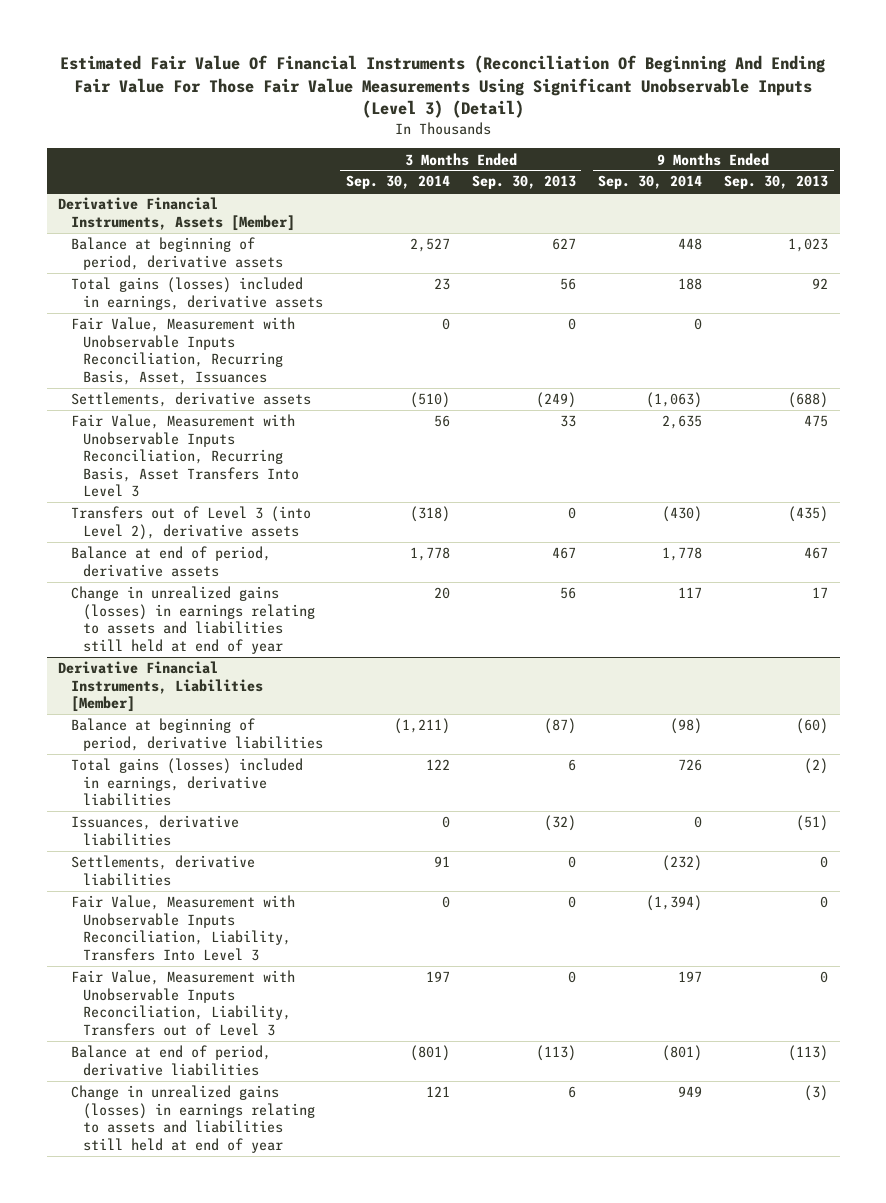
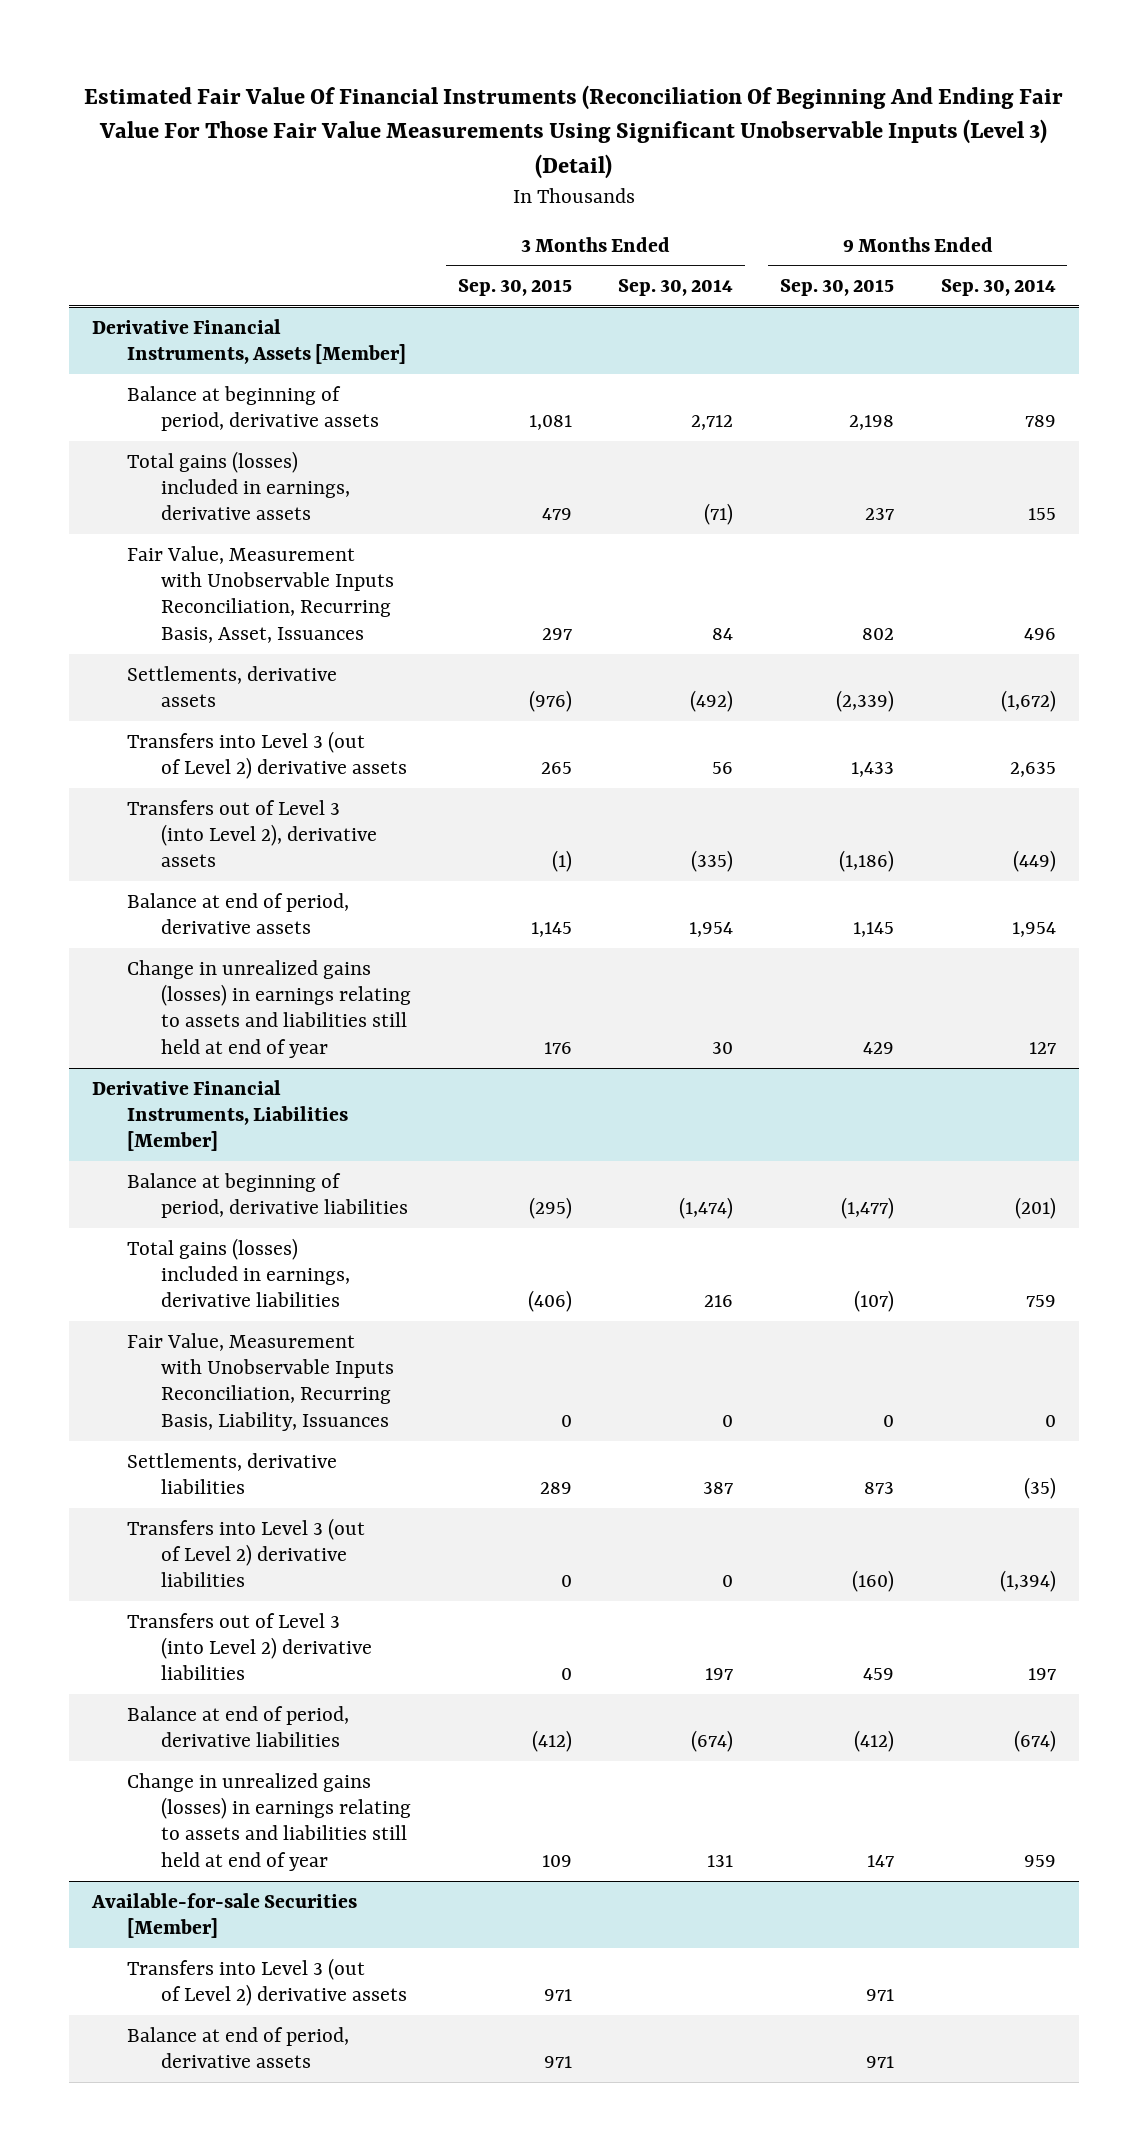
[471,175,576,190] Sep. 30, 2013 -> none
[724,175,829,190] Sep. 30, 2013 -> none
none -> [457,279,572,297] Sep. 30, 2015
none -> [779,279,894,297] Sep. 30, 2015
[409,238,450,253] 2,527 -> [691,414,734,430] 2,712
[678,238,703,251] 448 -> [1024,414,1056,427] 789
[433,278,450,291] 23 -> [704,503,734,526] (71)
[678,278,703,291] 188 -> [1027,508,1056,521] 155
[441,318,450,331] 0 -> [712,627,734,640] 84
[694,318,703,331] 0 -> [1023,627,1056,640] 496
[409,392,450,409] (510) -> [690,689,734,712] (492)
[646,392,703,409] (1,063) -> [1000,689,1056,712] (1,672)
[70,414,300,498] Fair Value, Measurement with Unobservable Inputs Reconciliation, Recurring Basis, Asset Transfers Into Level 3 -> [126,730,408,779] Transfers into Level 3 (out of Level 2) derivative assets
[409,506,450,523] (318) -> [691,850,734,873] (335)
[662,506,703,523] (430) -> [1012,850,1056,873] (449)
[409,547,450,562] 1,778 -> [689,921,734,937] 1,954
[662,547,703,562] 1,778 -> [1011,921,1056,937] 1,954
[433,587,450,600] 20 -> [712,1041,734,1054] 30
[678,587,703,599] 117 -> [1028,1041,1056,1054] 127
[393,718,450,735] (1,211) -> [679,1196,734,1219] (1,474)
[670,718,703,735] (98) -> [1014,1196,1056,1219] (201)
[425,759,450,771] 122 -> [704,1295,734,1308] 216
[678,759,703,772] 726 -> [1025,1295,1056,1308] 759
[70,815,239,846] Issuances, derivative liabilities -> [126,1332,395,1431] Fair Value, Measurement with Unobservable Inputs Reconciliation, Recurring Basis, Liability, Issuances
[433,856,450,868] 91 -> [703,1481,734,1494] 387
[662,855,703,872] (232) -> [1023,1476,1056,1499] (35)
[70,895,295,961] Fair Value, Measurement with Unobservable Inputs Reconciliation, Liability, Transfers Into Level 3 -> [126,1517,365,1588] Transfers into Level 3 (out of Level 2) derivative liabilities
[70,970,295,1036] Fair Value, Measurement with Unobservable Inputs Reconciliation, Liability, Transfers out of Level 3 -> [126,1612,373,1681] Transfers out of Level 3 (into Level 2) derivative liabilities
[409,1045,450,1062] (801) -> [691,1729,734,1752] (674)
[662,1045,703,1062] (801) -> [1013,1729,1056,1752] (674)
[425,1086,450,1098] 121 -> [707,1854,734,1867] 131
[678,1086,703,1098] 949 -> [1023,1854,1056,1867] 959
none -> [91,1892,358,1938] Available-for-sale Securities [Member]
none -> [126,1957,408,2006] Transfers into Level 3 (out of Level 2) derivative assets
none -> [126,2026,349,2068] Balance at end of period, derivative assets

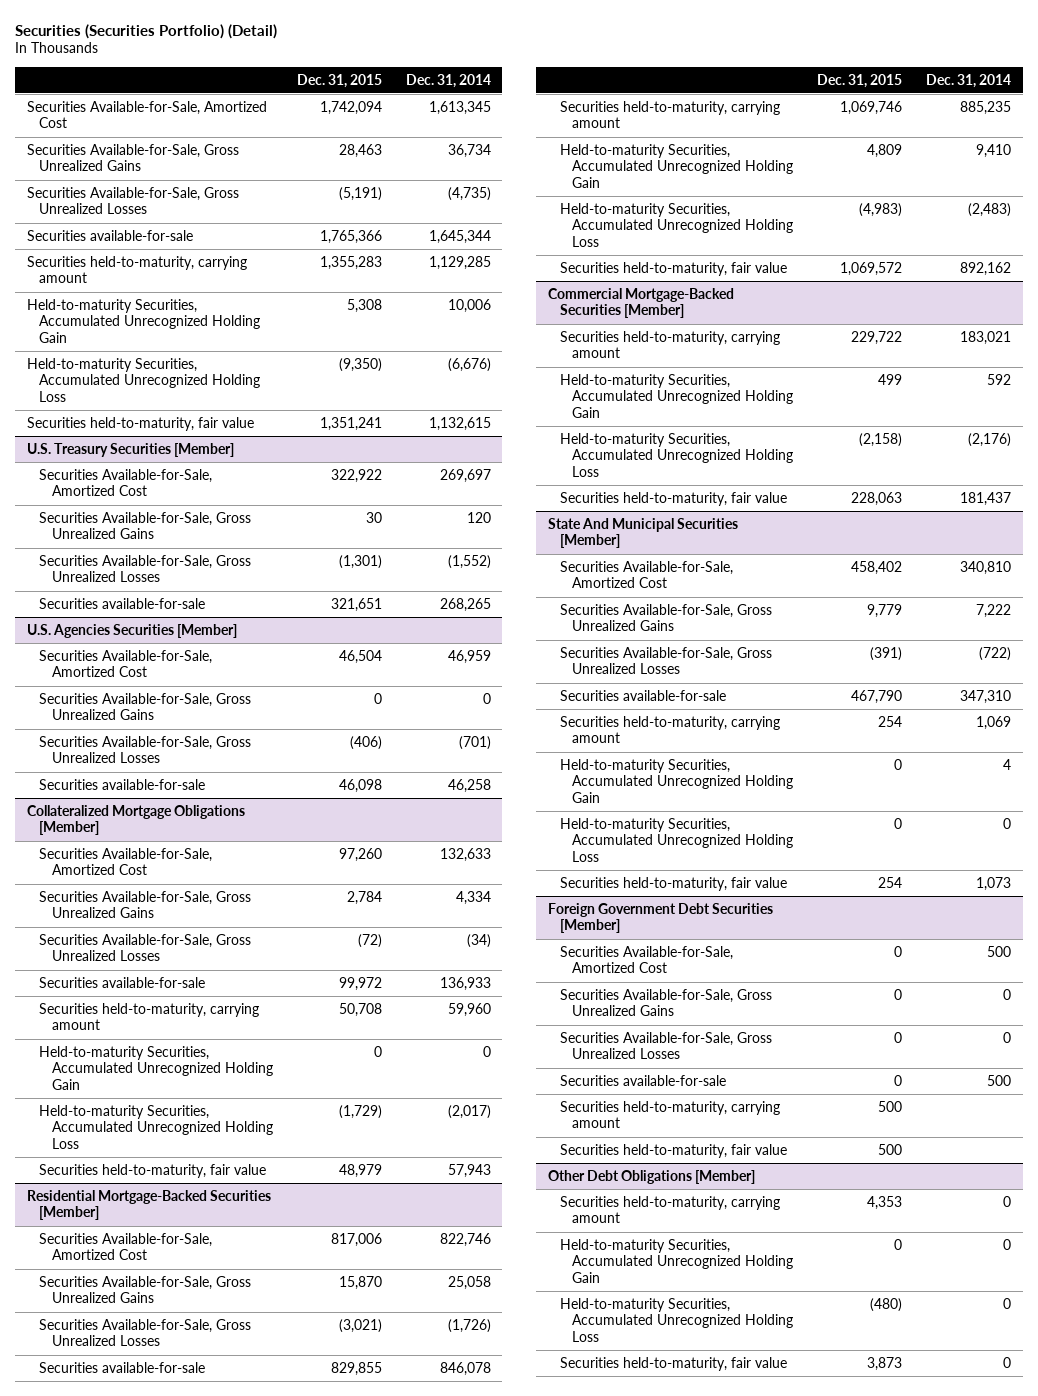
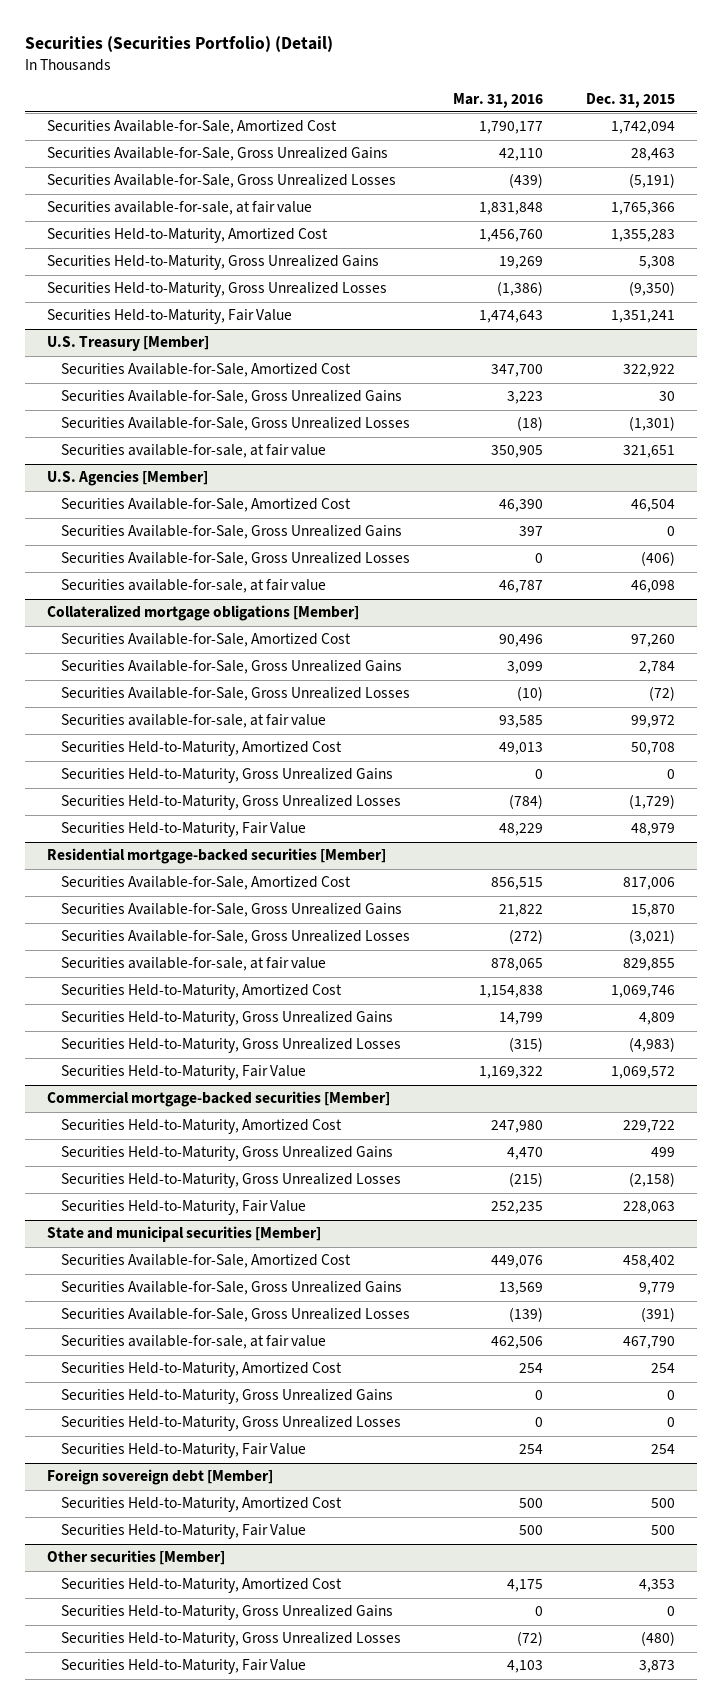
[405,73,491,88] Dec. 31, 2014 -> none
none -> [453,92,544,108] Mar. 31, 2016
[26,229,193,241] Securities available-for-sale -> [46,201,312,216] Securities available-for-sale, at fair value
[26,255,247,284] Securities held-to-maturity, carrying amount -> [46,228,328,244] Securities Held-to-Maturity, Amortized Cost
[26,298,261,344] Held-to-maturity Securities, Accumulated Unrecognized Holding Gain -> [46,255,379,271] Securities Held-to-Maturity, Gross Unrealized Gains
[26,357,261,403] Held-to-maturity Securities, Accumulated Unrecognized Holding Loss -> [46,282,387,298] Securities Held-to-Maturity, Gross Unrealized Losses
[26,416,254,431] Securities held-to-maturity, fair value -> [46,309,292,325] Securities Held-to-Maturity, Fair Value
[26,442,234,457] U.S. Treasury Securities [Member] -> [46,336,209,352] U.S. Treasury [Member]
[39,597,206,609] Securities available-for-sale -> [60,444,326,459] Securities available-for-sale, at fair value
[26,623,237,638] U.S. Agencies Securities [Member] -> [46,470,208,487] U.S. Agencies [Member]
[39,778,206,790] Securities available-for-sale -> [60,579,326,594] Securities available-for-sale, at fair value
[26,804,245,836] Collateralized Mortgage Obligations [Member] -> [46,605,359,622] Collateralized mortgage obligations [Member]
[39,976,206,988] Securities available-for-sale -> [60,714,326,729] Securities available-for-sale, at fair value
[39,1002,260,1031] Securities held-to-maturity, carrying amount -> [60,741,342,757] Securities Held-to-Maturity, Amortized Cost
[39,1045,273,1091] Held-to-maturity Securities, Accumulated Unrecognized Holding Gain -> [60,768,393,784] Securities Held-to-Maturity, Gross Unrealized Gains
[39,1104,273,1150] Held-to-maturity Securities, Accumulated Unrecognized Holding Loss -> [60,795,401,811] Securities Held-to-Maturity, Gross Unrealized Losses
[39,1163,267,1178] Securities held-to-maturity, fair value -> [60,822,306,838] Securities Held-to-Maturity, Fair Value
[26,1189,271,1221] Residential Mortgage-Backed Securities [Member] -> [46,848,386,865] Residential mortgage-backed securities [Member]
[39,1361,206,1373] Securities available-for-sale -> [60,957,326,972] Securities available-for-sale, at fair value
[560,100,781,129] Securities held-to-maturity, carrying amount -> [60,984,342,1000] Securities Held-to-Maturity, Amortized Cost
[560,143,794,189] Held-to-maturity Securities, Accumulated Unrecognized Holding Gain -> [60,1011,393,1027] Securities Held-to-Maturity, Gross Unrealized Gains
[560,202,794,248] Held-to-maturity Securities, Accumulated Unrecognized Holding Loss -> [60,1038,401,1054] Securities Held-to-Maturity, Gross Unrealized Losses
[560,261,788,276] Securities held-to-maturity, fair value -> [60,1065,306,1081] Securities Held-to-Maturity, Fair Value
[547,287,734,319] Commercial Mortgage-Backed Securities [Member] -> [46,1091,390,1108] Commercial mortgage-backed securities [Member]
[560,330,781,359] Securities held-to-maturity, carrying amount -> [60,1119,342,1135] Securities Held-to-Maturity, Amortized Cost
[560,373,794,419] Held-to-maturity Securities, Accumulated Unrecognized Holding Gain -> [60,1146,393,1162] Securities Held-to-Maturity, Gross Unrealized Gains
[560,432,794,478] Held-to-maturity Securities, Accumulated Unrecognized Holding Loss -> [60,1173,401,1189] Securities Held-to-Maturity, Gross Unrealized Losses
[560,491,788,506] Securities held-to-maturity, fair value -> [60,1200,306,1216] Securities Held-to-Maturity, Fair Value
[547,517,738,549] State And Municipal Securities [Member] -> [46,1226,321,1243] State and municipal securities [Member]
[560,945,734,974] Securities Available-for-Sale, Amortized Cost -> none
[560,988,773,1017] Securities Available-for-Sale, Gross Unrealized Gains -> none
[560,1031,773,1060] Securities Available-for-Sale, Gross Unrealized Losses -> none
[560,1074,727,1086] Securities available-for-sale -> none
[560,689,727,701] Securities available-for-sale -> [60,1335,326,1350] Securities available-for-sale, at fair value
[560,715,781,744] Securities held-to-maturity, carrying amount -> [60,1362,342,1378] Securities Held-to-Maturity, Amortized Cost
[560,758,794,804] Held-to-maturity Securities, Accumulated Unrecognized Holding Gain -> [60,1389,393,1405] Securities Held-to-Maturity, Gross Unrealized Gains
[560,817,794,863] Held-to-maturity Securities, Accumulated Unrecognized Holding Loss -> [60,1416,401,1432] Securities Held-to-Maturity, Gross Unrealized Losses
[560,876,788,891] Securities held-to-maturity, fair value -> [60,1443,306,1459] Securities Held-to-Maturity, Fair Value
[547,902,773,934] Foreign Government Debt Securities [Member] -> [46,1469,273,1486] Foreign sovereign debt [Member]
[560,1100,781,1129] Securities held-to-maturity, carrying amount -> [60,1497,342,1513] Securities Held-to-Maturity, Amortized Cost
[560,1143,788,1158] Securities held-to-maturity, fair value -> [60,1524,306,1540] Securities Held-to-Maturity, Fair Value
[547,1169,755,1184] Other Debt Obligations [Member] -> [46,1550,225,1566] Other securities [Member]
[560,1195,781,1224] Securities held-to-maturity, carrying amount -> [60,1578,342,1594] Securities Held-to-Maturity, Amortized Cost
[560,1238,794,1284] Held-to-maturity Securities, Accumulated Unrecognized Holding Gain -> [60,1605,393,1621] Securities Held-to-Maturity, Gross Unrealized Gains
[560,1297,794,1343] Held-to-maturity Securities, Accumulated Unrecognized Holding Loss -> [60,1632,401,1648] Securities Held-to-Maturity, Gross Unrealized Losses
[560,1356,788,1371] Securities held-to-maturity, fair value -> [60,1659,306,1675] Securities Held-to-Maturity, Fair Value

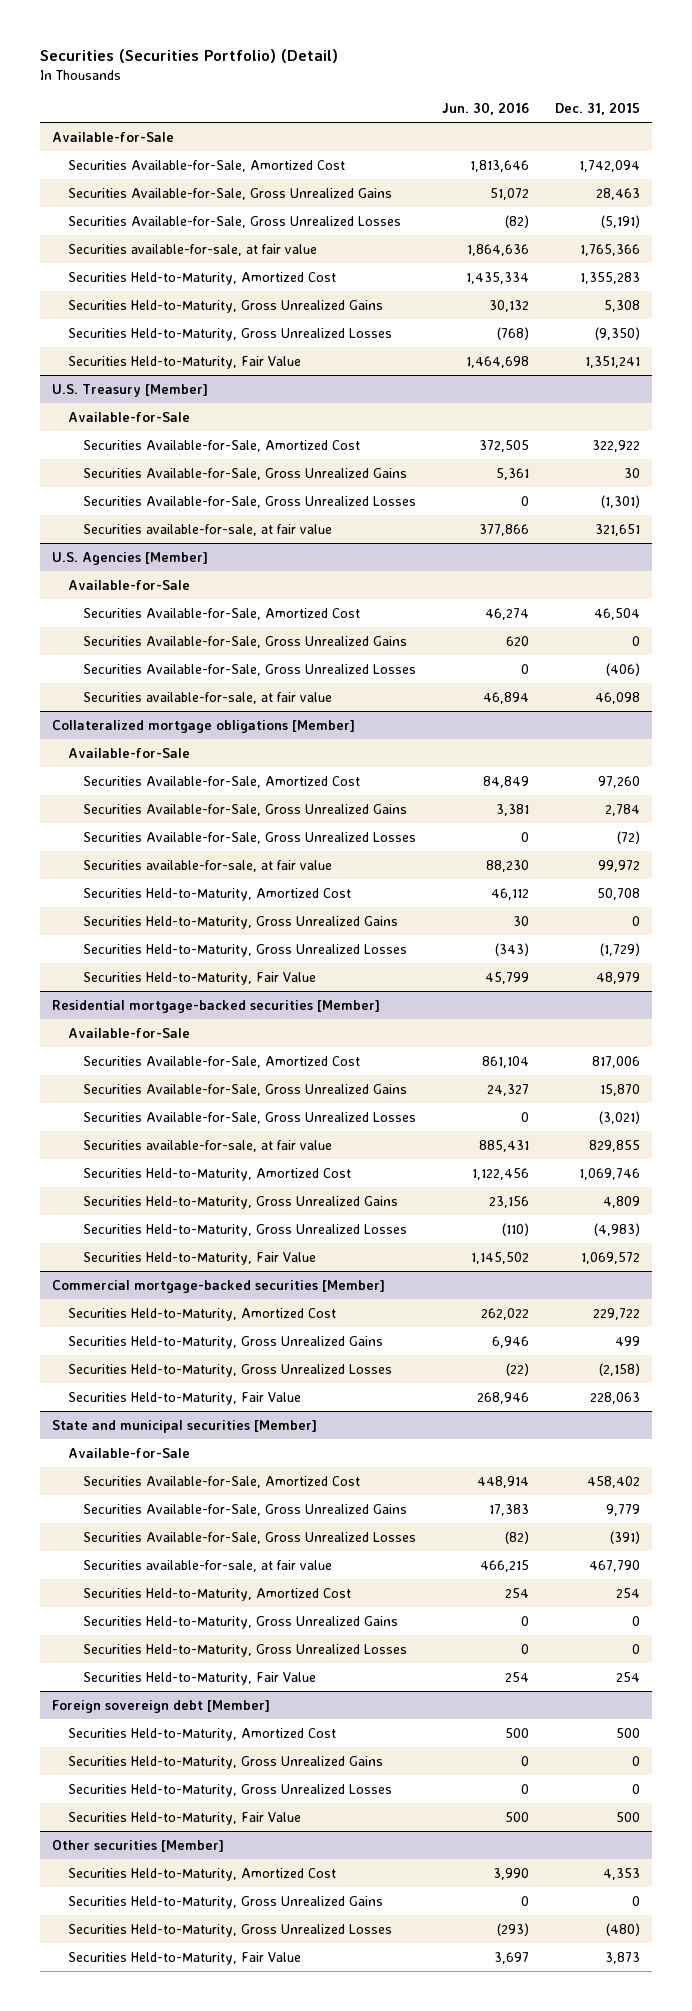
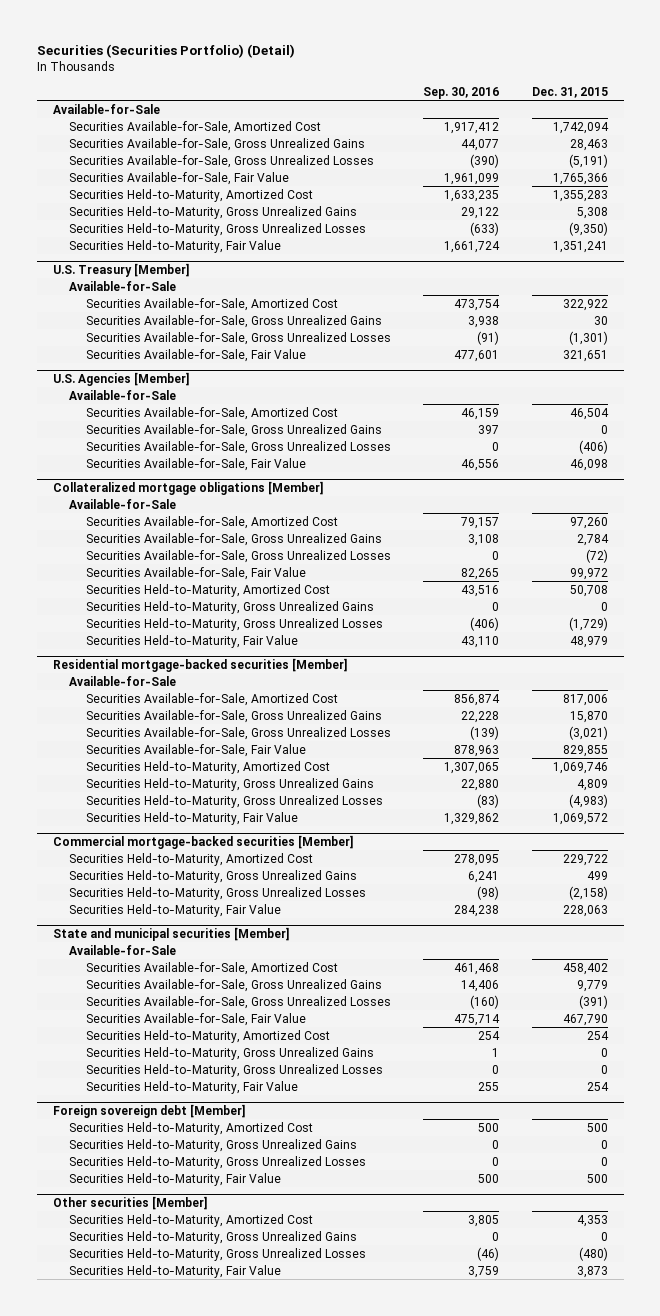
[441,102,529,116] Jun. 30, 2016 -> none
none -> [423,86,500,99] Sep. 30, 2016
[67,243,317,256] Securities available-for-sale, at fair value -> [69,171,290,185] Securities Available-for-Sale, Fair Value
[83,523,333,536] Securities available-for-sale, at fair value -> [85,348,306,362] Securities Available-for-Sale, Fair Value
[83,691,333,704] Securities available-for-sale, at fair value -> [85,457,306,471] Securities Available-for-Sale, Fair Value
[83,859,333,872] Securities available-for-sale, at fair value -> [85,566,306,580] Securities Available-for-Sale, Fair Value
[83,1139,333,1152] Securities available-for-sale, at fair value -> [85,743,306,757] Securities Available-for-Sale, Fair Value
[83,1559,333,1572] Securities available-for-sale, at fair value -> [85,1012,306,1026] Securities Available-for-Sale, Fair Value

